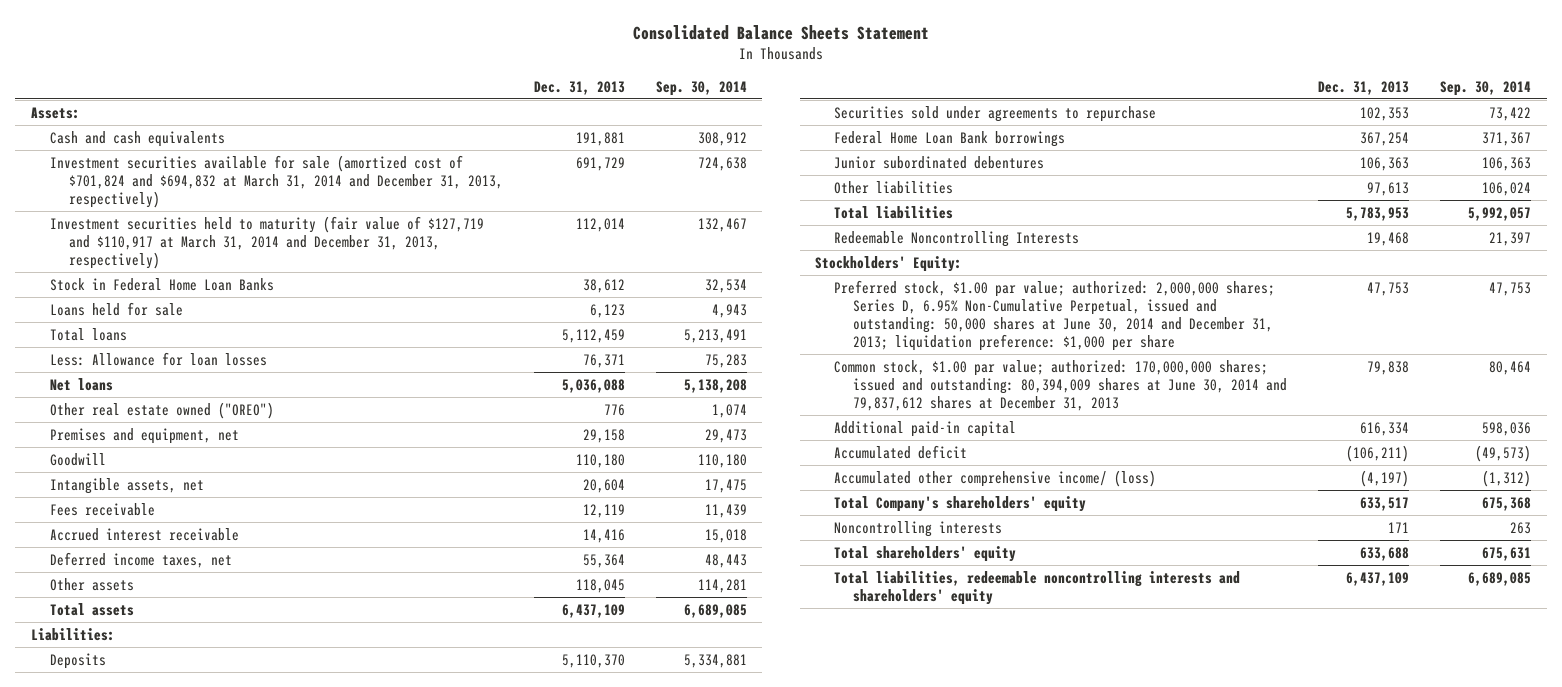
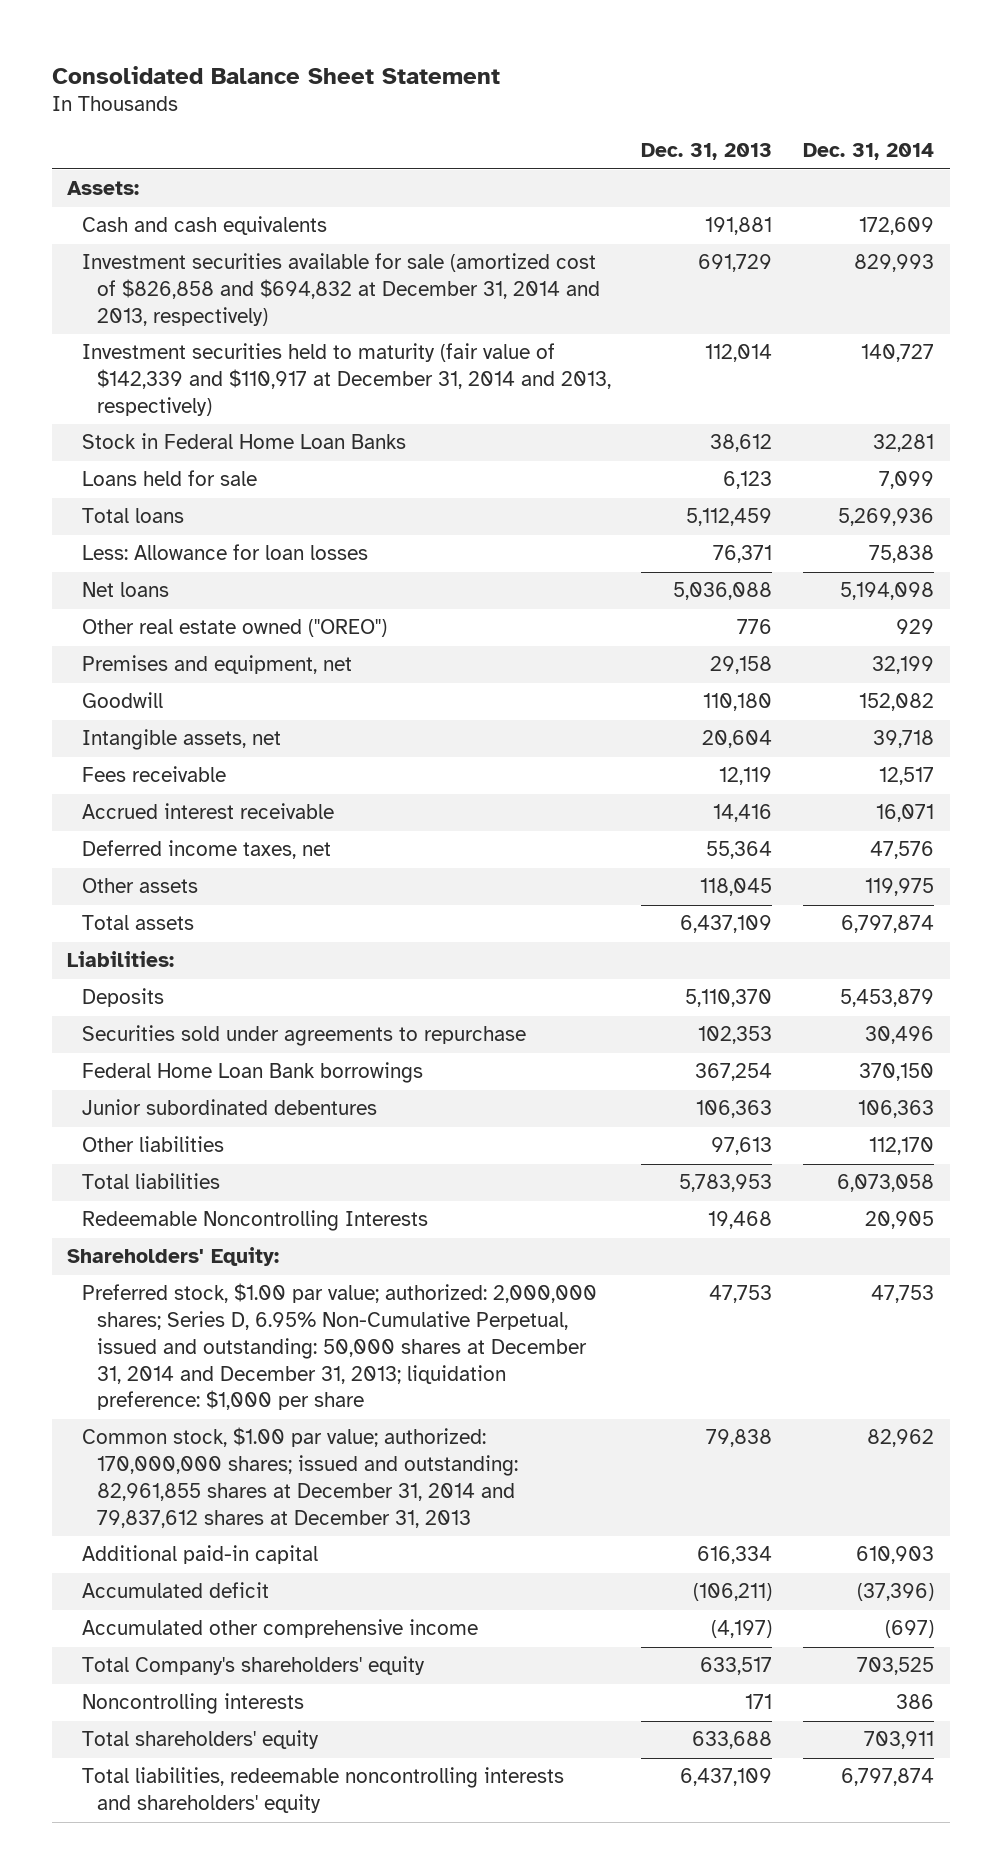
[632,24,929,40] Consolidated Balance Sheets Statement -> [51,65,500,84] Consolidated Balance Sheet Statement
[655,80,747,96] Sep. 30, 2014 -> none
none -> [803,143,935,161] Dec. 31, 2014
[49,154,503,208] Investment securities available for sale (amortized cost of $701,824 and $694,832 at March 31, 2014 and December 31, 2013, respectively) -> [81,253,600,326] Investment securities available for sale (amortized cost of $826,858 and $694,832 at December 31, 2014 and 2013, respectively)
[49,215,484,269] Investment securities held to maturity (fair value of $127,719 and $110,917 at March 31, 2014 and December 31, 2013, respectively) -> [81,343,611,416] Investment securities held to maturity (fair value of $142,339 and $110,917 at December 31, 2014 and 2013, respectively)
[815,255,963,272] Stockholders' Equity: -> [67,1247,280,1267] Shareholders' Equity:
[834,279,1276,352] Preferred stock, $1.00 par value; authorized: 2,000,000 shares; Series D, 6.95% Non-Cumulative Perpetual, issued and outstanding: 50,000 shares at June 30, 2014 and December 31, 2013; liquidation preference: $1,000 per share -> [81,1283,597,1411] Preferred stock, $1.00 par value; authorized: 2,000,000 shares; Series D, 6.95% Non-Cumulative Perpetual, issued and outstanding: 50,000 shares at December 31, 2014 and December 31, 2013; liquidation preference: $1,000 per share
[834,359,1287,411] Common stock, $1.00 par value; authorized: 170,000,000 shares; issued and outstanding: 80,394,009 shares at June 30, 2014 and 79,837,612 shares at December 31, 2013 -> [81,1427,518,1528] Common stock, $1.00 par value; authorized: 170,000,000 shares; issued and outstanding: 82,961,855 shares at December 31, 2014 and 79,837,612 shares at December 31, 2013
[834,469,1157,487] Accumulated other comprehensive income/ (loss) -> [81,1619,478,1639] Accumulated other comprehensive income

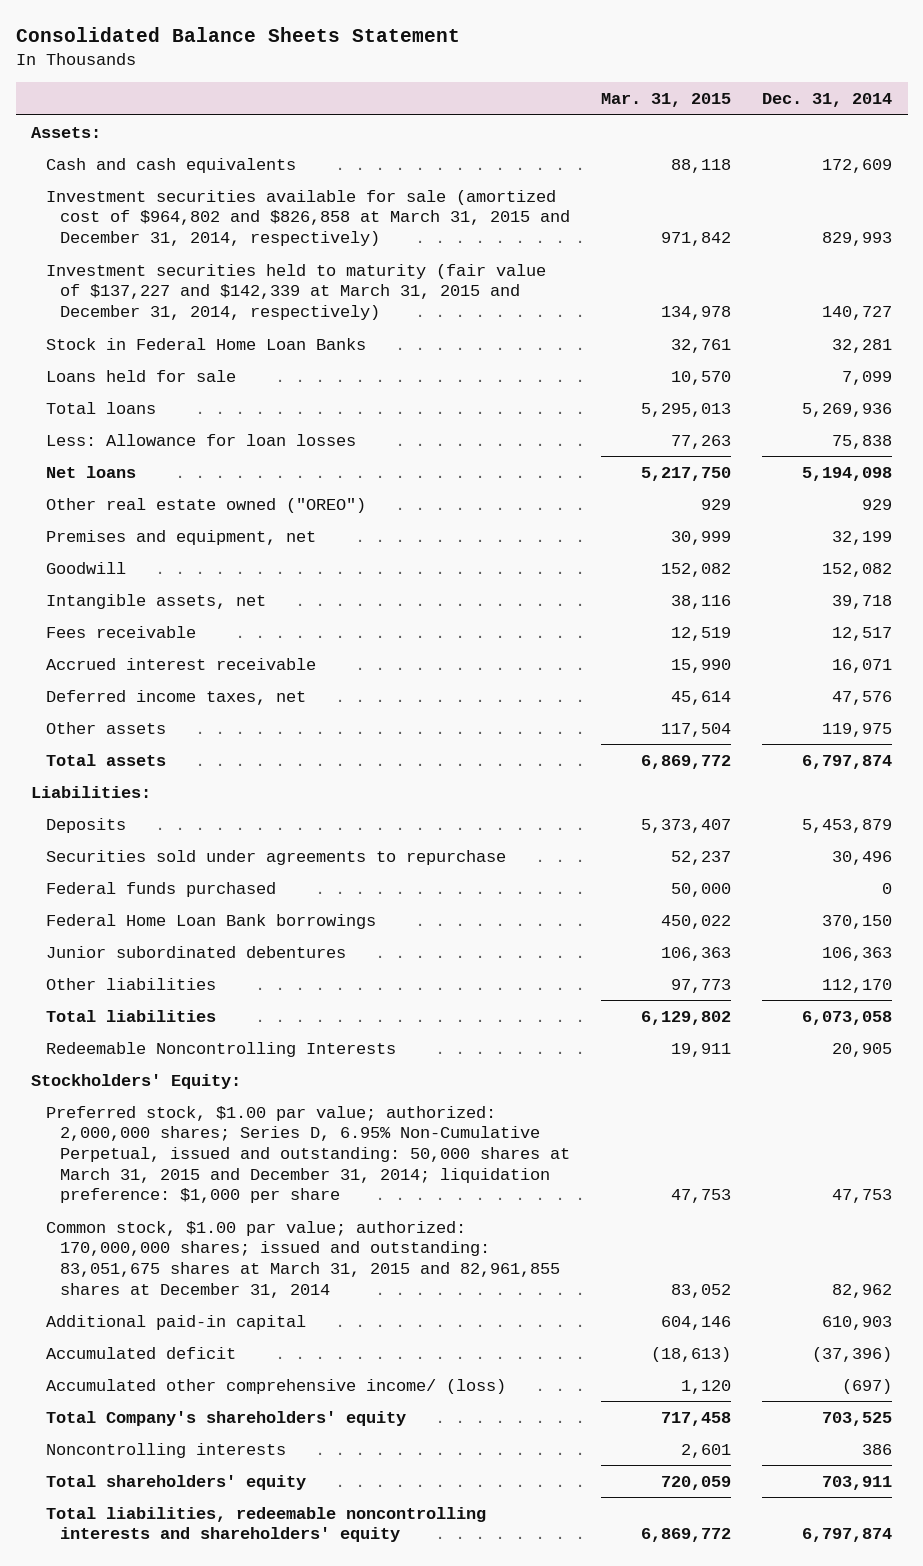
[51,65,500,84] Consolidated Balance Sheet Statement -> [15,27,460,43] Consolidated Balance Sheets Statement
[641,143,773,161] Dec. 31, 2013 -> none
none -> [601,93,732,108] Mar. 31, 2015
[81,253,600,326] Investment securities available for sale (amortized cost of $826,858 and $694,832 at December 31, 2014 and 2013, respectively) -> [45,189,570,247] Investment securities available for sale (amortized cost of $964,802 and $826,858 at March 31, 2015 and December 31, 2014, respectively)
[81,343,611,416] Investment securities held to maturity (fair value of $142,339 and $110,917 at December 31, 2014 and 2013, respectively) -> [45,263,546,321] Investment securities held to maturity (fair value of $137,227 and $142,339 at March 31, 2015 and December 31, 2014, respectively)
none -> [45,881,276,897] Federal funds purchased
[67,1247,280,1267] Shareholders' Equity: -> [31,1073,242,1089] Stockholders' Equity:
[81,1283,597,1411] Preferred stock, $1.00 par value; authorized: 2,000,000 shares; Series D, 6.95% Non-Cumulative Perpetual, issued and outstanding: 50,000 shares at December 31, 2014 and December 31, 2013; liquidation preference: $1,000 per share -> [45,1105,570,1204] Preferred stock, $1.00 par value; authorized: 2,000,000 shares; Series D, 6.95% Non-Cumulative Perpetual, issued and outstanding: 50,000 shares at March 31, 2015 and December 31, 2014; liquidation preference: $1,000 per share
[81,1427,518,1528] Common stock, $1.00 par value; authorized: 170,000,000 shares; issued and outstanding: 82,961,855 shares at December 31, 2014 and 79,837,612 shares at December 31, 2013 -> [45,1220,560,1298] Common stock, $1.00 par value; authorized: 170,000,000 shares; issued and outstanding: 83,051,675 shares at March 31, 2015 and 82,961,855 shares at December 31, 2014
[81,1619,478,1639] Accumulated other comprehensive income -> [45,1378,506,1394] Accumulated other comprehensive income/ (loss)

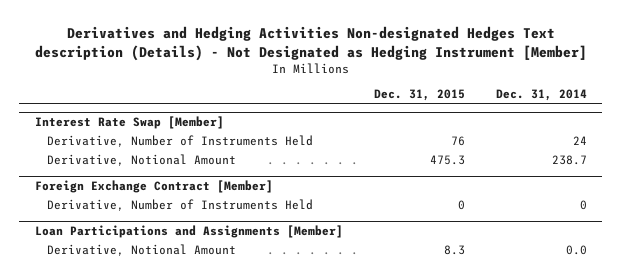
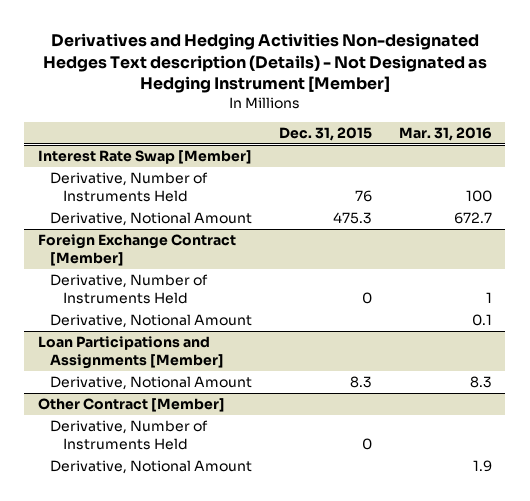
[495,89,587,102] Dec. 31, 2014 -> none
none -> [398,126,492,141] Mar. 31, 2016
none -> [50,313,253,328] Derivative, Notional Amount
none -> [37,397,225,412] Other Contract [Member]
none -> [50,419,209,450] Derivative, Number of Instruments Held
none -> [50,459,253,474] Derivative, Notional Amount

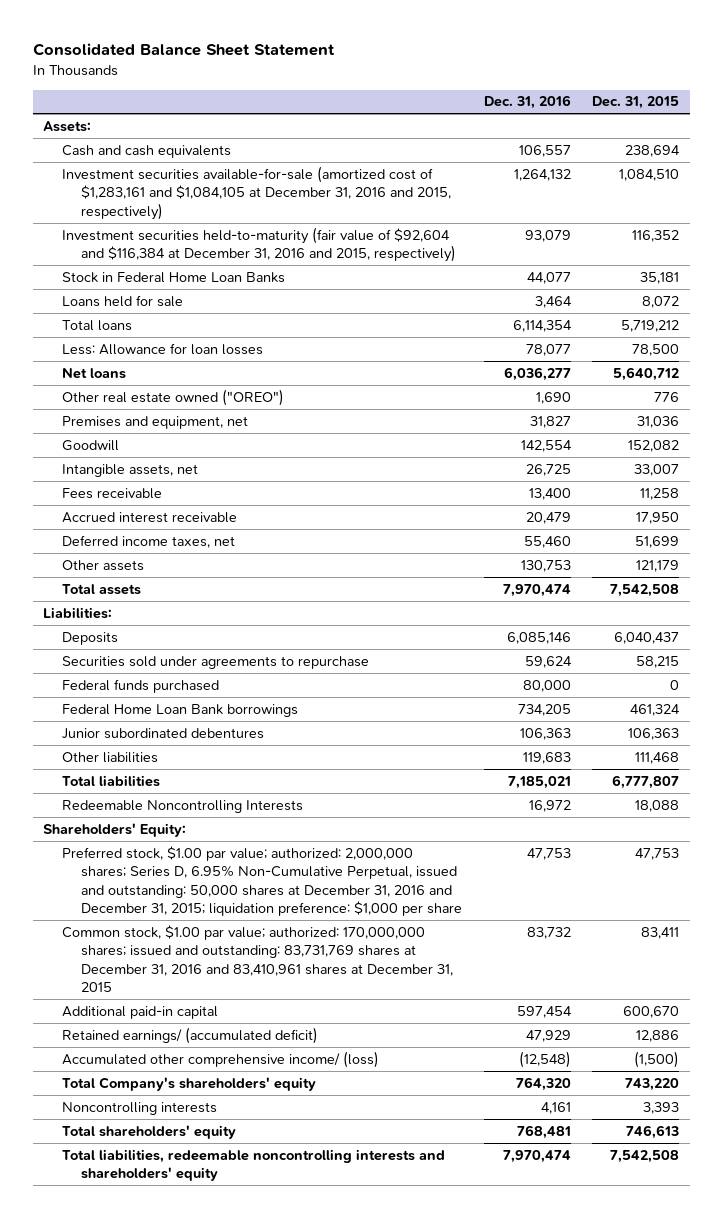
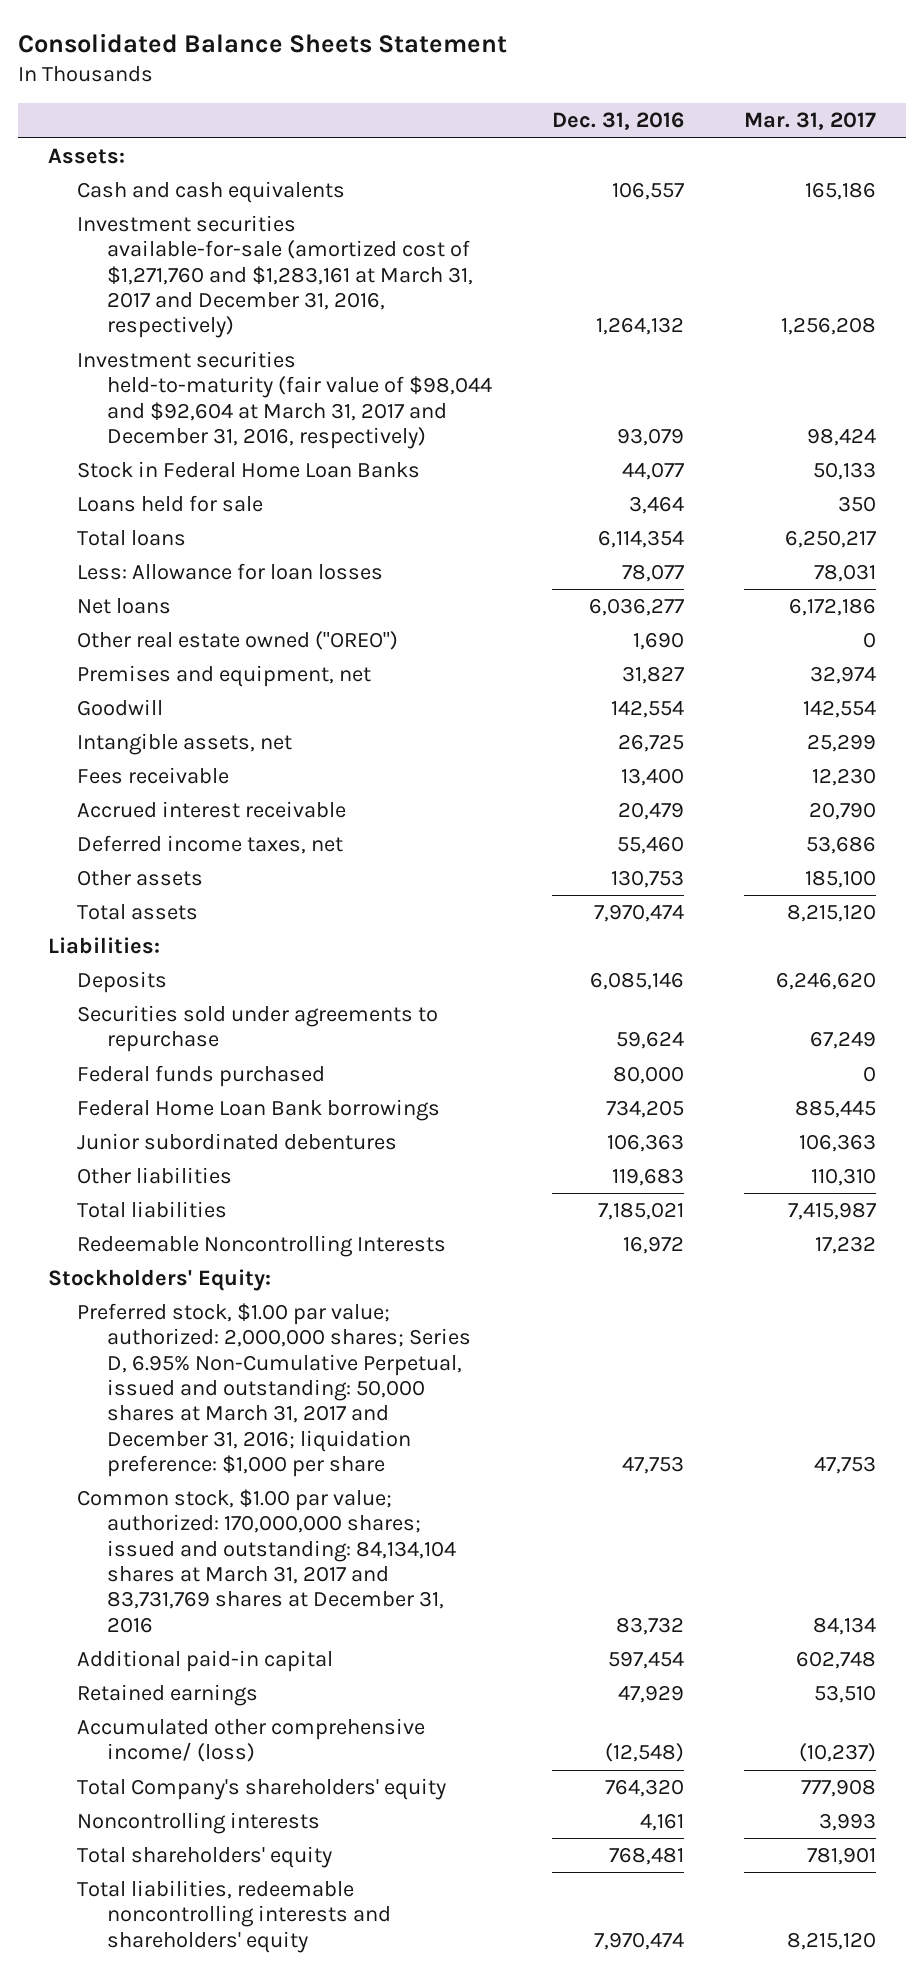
[32,43,335,57] Consolidated Balance Sheet Statement -> [17,32,507,53] Consolidated Balance Sheets Statement
[591,96,679,110] Dec. 31, 2015 -> none
none -> [744,112,877,131] Mar. 31, 2017
[62,165,452,220] Investment securities available-for-sale (amortized cost of $1,283,161 and $1,084,105 at December 31, 2016 and 2015, respectively) -> [77,215,474,339] Investment securities available-for-sale (amortized cost of $1,271,760 and $1,283,161 at March 31, 2017 and December 31, 2016, respectively)
[62,226,457,263] Investment securities held-to-maturity (fair value of $92,604 and $116,384 at December 31, 2016 and 2015, respectively) -> [77,351,493,450] Investment securities held-to-maturity (fair value of $98,044 and $92,604 at March 31, 2017 and December 31, 2016, respectively)
[43,822,187,837] Shareholders' Equity: -> [47,1269,271,1292] Stockholders' Equity:
[62,845,463,917] Preferred stock, $1.00 par value; authorized: 2,000,000 shares; Series D, 6.95% Non-Cumulative Perpetual, issued and outstanding: 50,000 shares at December 31, 2016 and December 31, 2015; liquidation preference: $1,000 per share -> [77,1303,472,1478] Preferred stock, $1.00 par value; authorized: 2,000,000 shares; Series D, 6.95% Non-Cumulative Perpetual, issued and outstanding: 50,000 shares at March 31, 2017 and December 31, 2016; liquidation preference: $1,000 per share
[62,924,454,993] Common stock, $1.00 par value; authorized: 170,000,000 shares; issued and outstanding: 83,731,769 shares at December 31, 2016 and 83,410,961 shares at December 31, 2015 -> [77,1489,457,1633] Common stock, $1.00 par value; authorized: 170,000,000 shares; issued and outstanding: 84,134,104 shares at March 31, 2017 and 83,731,769 shares at December 31, 2016
[62,1026,319,1044] Retained earnings/ (accumulated deficit) -> [77,1684,259,1707] Retained earnings

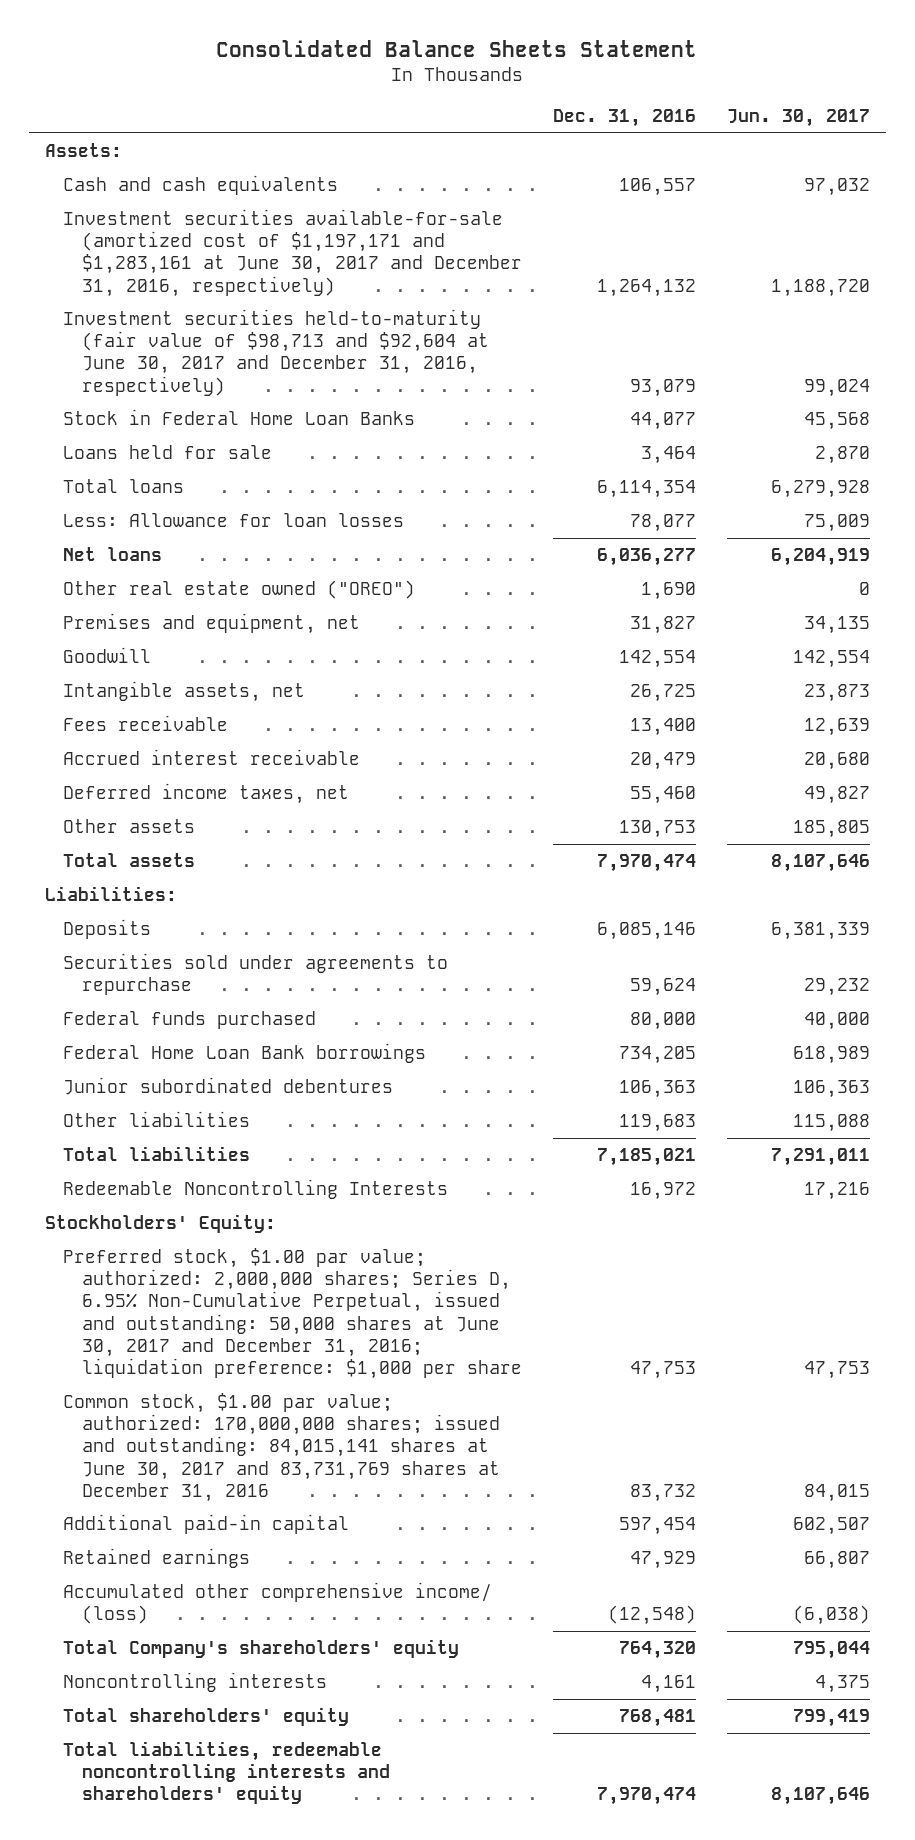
[744,112,877,131] Mar. 31, 2017 -> none
none -> [727,108,871,127] Jun. 30, 2017
[77,215,474,339] Investment securities available-for-sale (amortized cost of $1,271,760 and $1,283,161 at March 31, 2017 and December 31, 2016, respectively) -> [63,209,523,297] Investment securities available-for-sale (amortized cost of $1,197,171 and $1,283,161 at June 30, 2017 and December 31, 2016, respectively)
[77,351,493,450] Investment securities held-to-maturity (fair value of $98,044 and $92,604 at March 31, 2017 and December 31, 2016, respectively) -> [63,309,490,396] Investment securities held-to-maturity (fair value of $98,713 and $92,604 at June 30, 2017 and December 31, 2016, respectively)
[77,1303,472,1478] Preferred stock, $1.00 par value; authorized: 2,000,000 shares; Series D, 6.95% Non-Cumulative Perpetual, issued and outstanding: 50,000 shares at March 31, 2017 and December 31, 2016; liquidation preference: $1,000 per share -> [63,1248,523,1379] Preferred stock, $1.00 par value; authorized: 2,000,000 shares; Series D, 6.95% Non-Cumulative Perpetual, issued and outstanding: 50,000 shares at June 30, 2017 and December 31, 2016; liquidation preference: $1,000 per share
[77,1489,457,1633] Common stock, $1.00 par value; authorized: 170,000,000 shares; issued and outstanding: 84,134,104 shares at March 31, 2017 and 83,731,769 shares at December 31, 2016 -> [63,1393,501,1502] Common stock, $1.00 par value; authorized: 170,000,000 shares; issued and outstanding: 84,015,141 shares at June 30, 2017 and 83,731,769 shares at December 31, 2016

